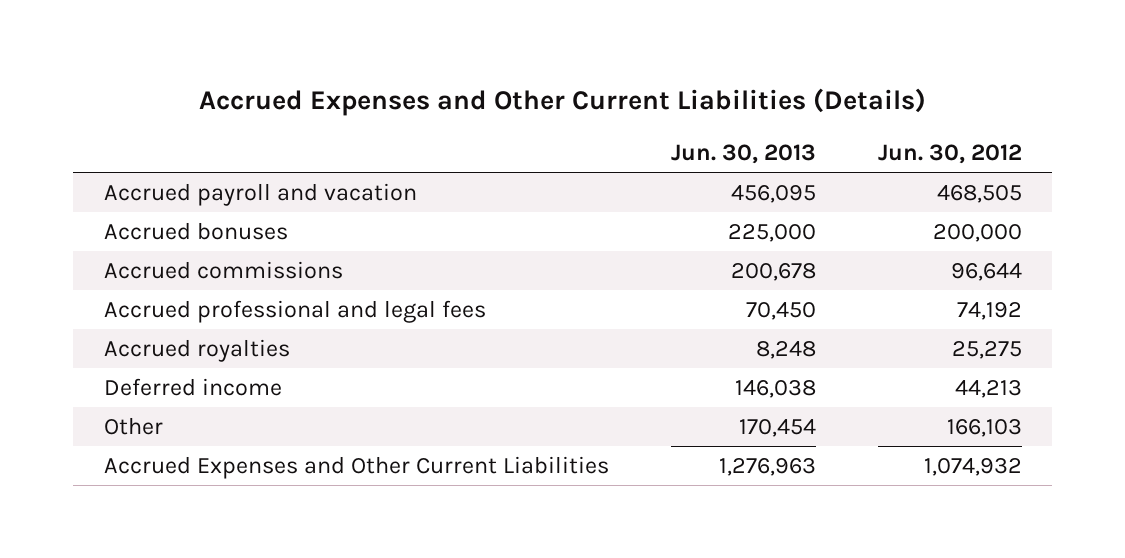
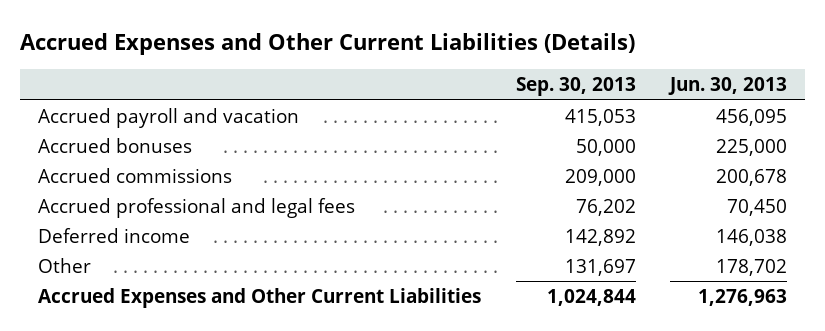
[877,143,1022,164] Jun. 30, 2012 -> none
none -> [515,77,636,97] Sep. 30, 2013
[103,339,290,363] Accrued royalties -> none
[738,419,816,438] 170,454 -> [716,258,788,276] 178,702

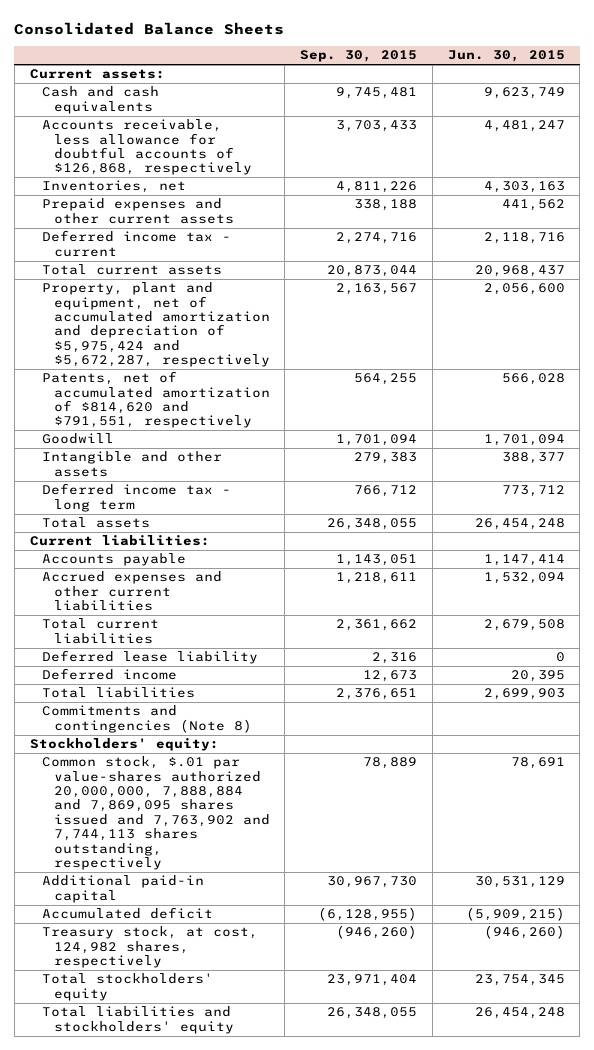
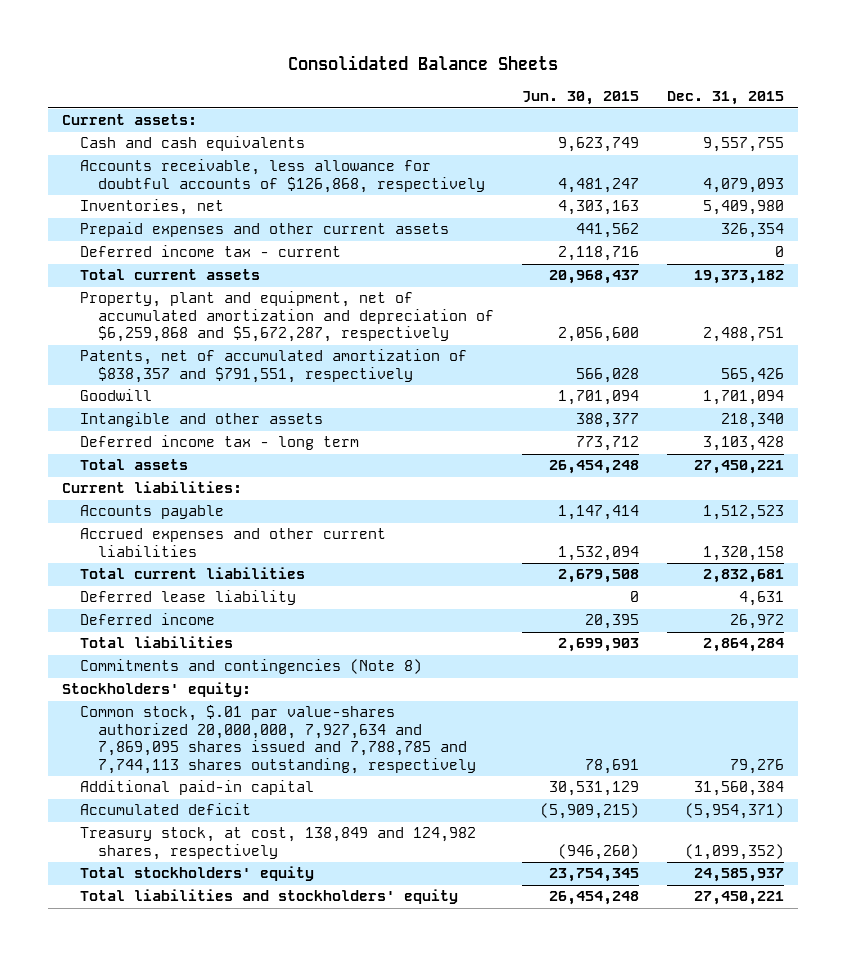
[300,50,418,63] Sep. 30, 2015 -> none
none -> [667,91,785,106] Dec. 31, 2015
[41,282,270,368] Property, plant and equipment, net of accumulated amortization and depreciation of $5,975,424 and $5,672,287, respectively -> [80,291,495,343] Property, plant and equipment, net of accumulated amortization and depreciation of $6,259,868 and $5,672,287, respectively
[41,371,270,429] Patents, net of accumulated amortization of $814,620 and $791,551, respectively -> [80,349,468,383] Patents, net of accumulated amortization of $838,357 and $791,551, respectively
[41,756,270,870] Common stock, $.01 par value-shares authorized 20,000,000, 7,888,884 and 7,869,095 shares issued and 7,763,902 and 7,744,113 shares outstanding, respectively -> [80,705,477,774] Common stock, $.01 par value-shares authorized 20,000,000, 7,927,634 and 7,869,095 shares issued and 7,788,785 and 7,744,113 shares outstanding, respectively
[41,926,258,969] Treasury stock, at cost, 124,982 shares, respectively -> [80,827,477,860] Treasury stock, at cost, 138,849 and 124,982 shares, respectively

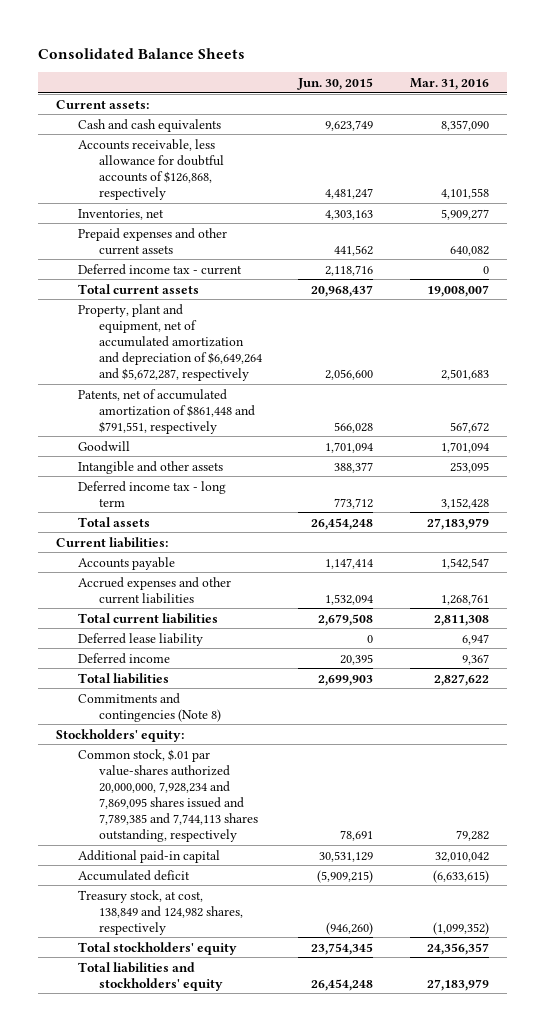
[667,91,785,106] Dec. 31, 2015 -> none
none -> [410,77,490,90] Mar. 31, 2016
[80,291,495,343] Property, plant and equipment, net of accumulated amortization and depreciation of $6,259,868 and $5,672,287, respectively -> [77,303,262,381] Property, plant and equipment, net of accumulated amortization and depreciation of $6,649,264 and $5,672,287, respectively
[80,349,468,383] Patents, net of accumulated amortization of $838,357 and $791,551, respectively -> [77,388,255,434] Patents, net of accumulated amortization of $861,448 and $791,551, respectively
[80,705,477,774] Common stock, $.01 par value-shares authorized 20,000,000, 7,927,634 and 7,869,095 shares issued and 7,788,785 and 7,744,113 shares outstanding, respectively -> [77,748,258,842] Common stock, $.01 par value-shares authorized 20,000,000, 7,928,234 and 7,869,095 shares issued and 7,789,385 and 7,744,113 shares outstanding, respectively

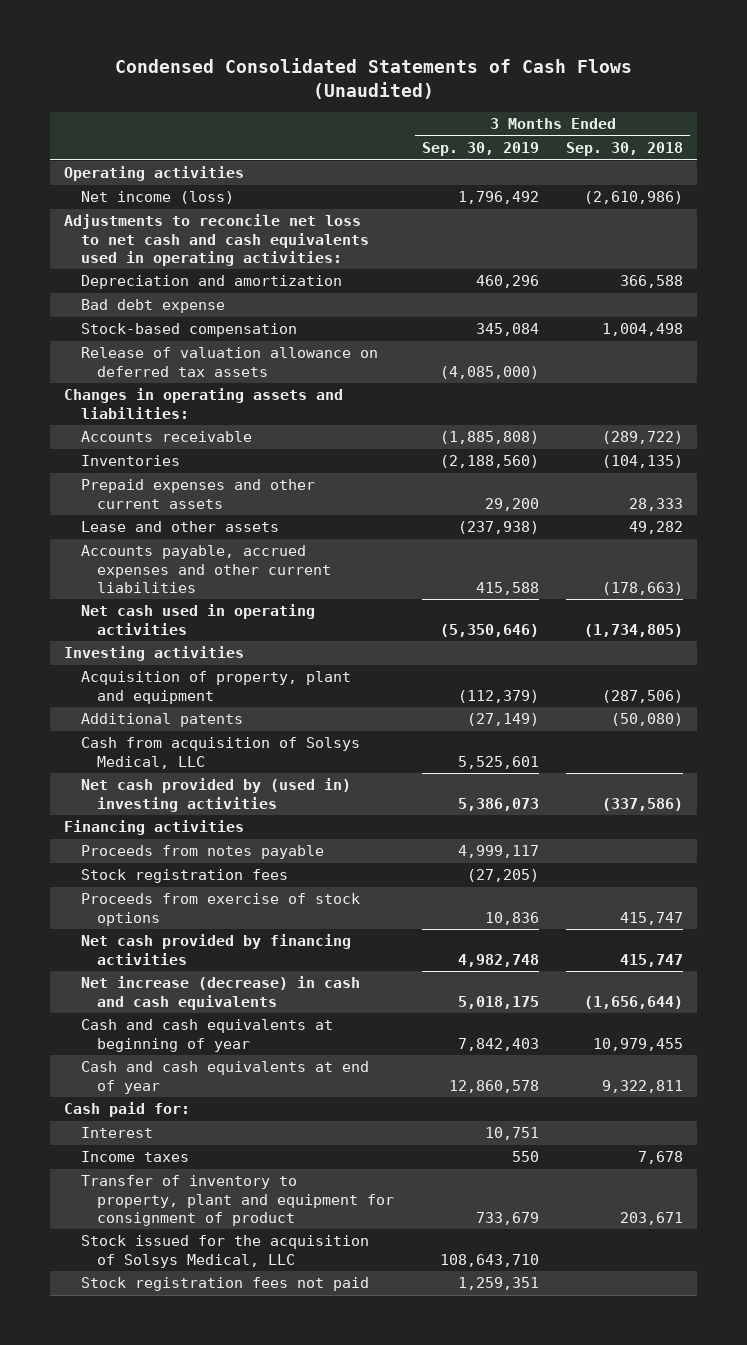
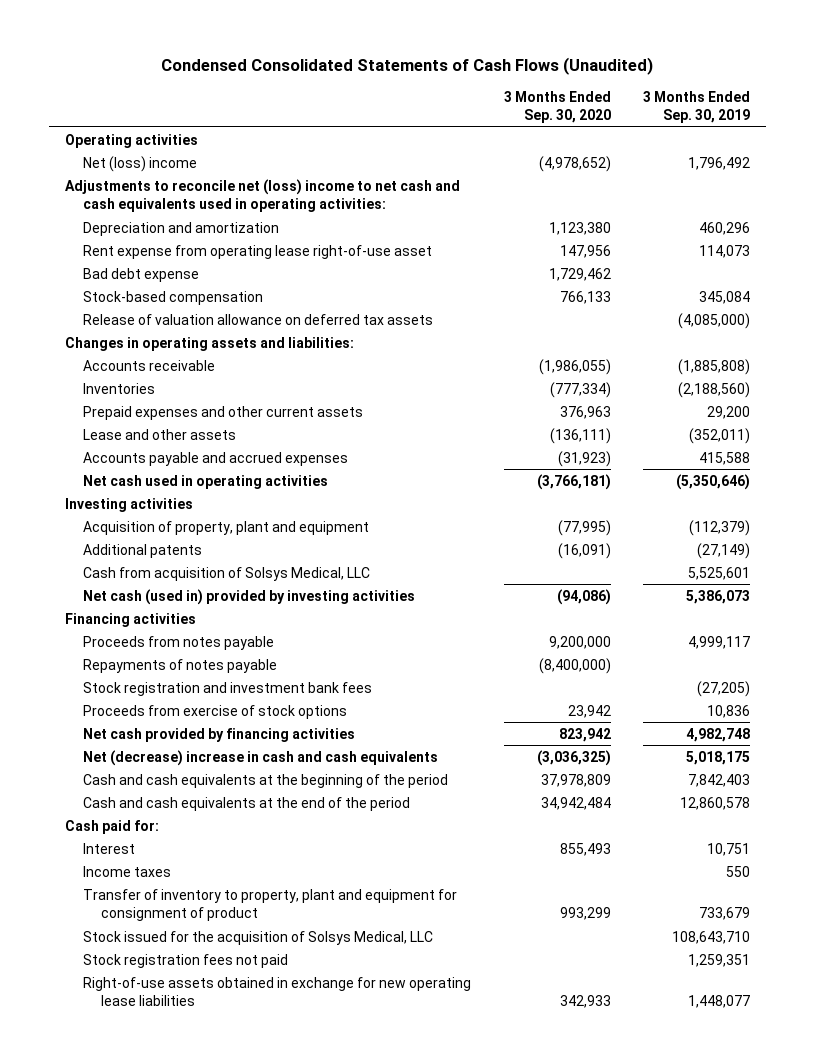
[566,142,684,157] Sep. 30, 2018 -> none
none -> [503,90,611,124] 3 Months Ended Sep. 30, 2020
[80,191,234,205] Net income (loss) -> [83,155,198,172] Net (loss) income
[63,214,369,266] Adjustments to reconcile net loss to net cash and cash equivalents used in operating activities: -> [64,178,460,213] Adjustments to reconcile net (loss) income to net cash and cash equivalents used in operating activities:
none -> [83,244,433,259] Rent expense from operating lease right-of-use asset
[457,521,539,535] (237,938) -> [688,427,750,444] (352,011)
[80,545,332,593] Accounts payable, accrued expenses and other current liabilities -> [83,451,349,466] Accounts payable and accrued expenses
[80,778,351,812] Net cash provided by (used in) investing activities -> [83,588,416,605] Net cash (used in) provided by investing activities
none -> [83,658,278,673] Repayments of notes payable
[80,869,288,884] Stock registration fees -> [83,681,373,696] Stock registration and investment bank fees
[80,976,360,1010] Net increase (decrease) in cash and cash equivalents -> [83,749,439,766] Net (decrease) increase in cash and cash equivalents
[80,1019,333,1052] Cash and cash equivalents at beginning of year -> [83,773,449,788] Cash and cash equivalents at the beginning of the period
[80,1061,369,1094] Cash and cash equivalents at end of year -> [83,796,411,811] Cash and cash equivalents at the end of the period
none -> [83,976,472,1007] Right-of-use assets obtained in exchange for new operating lease liabilities

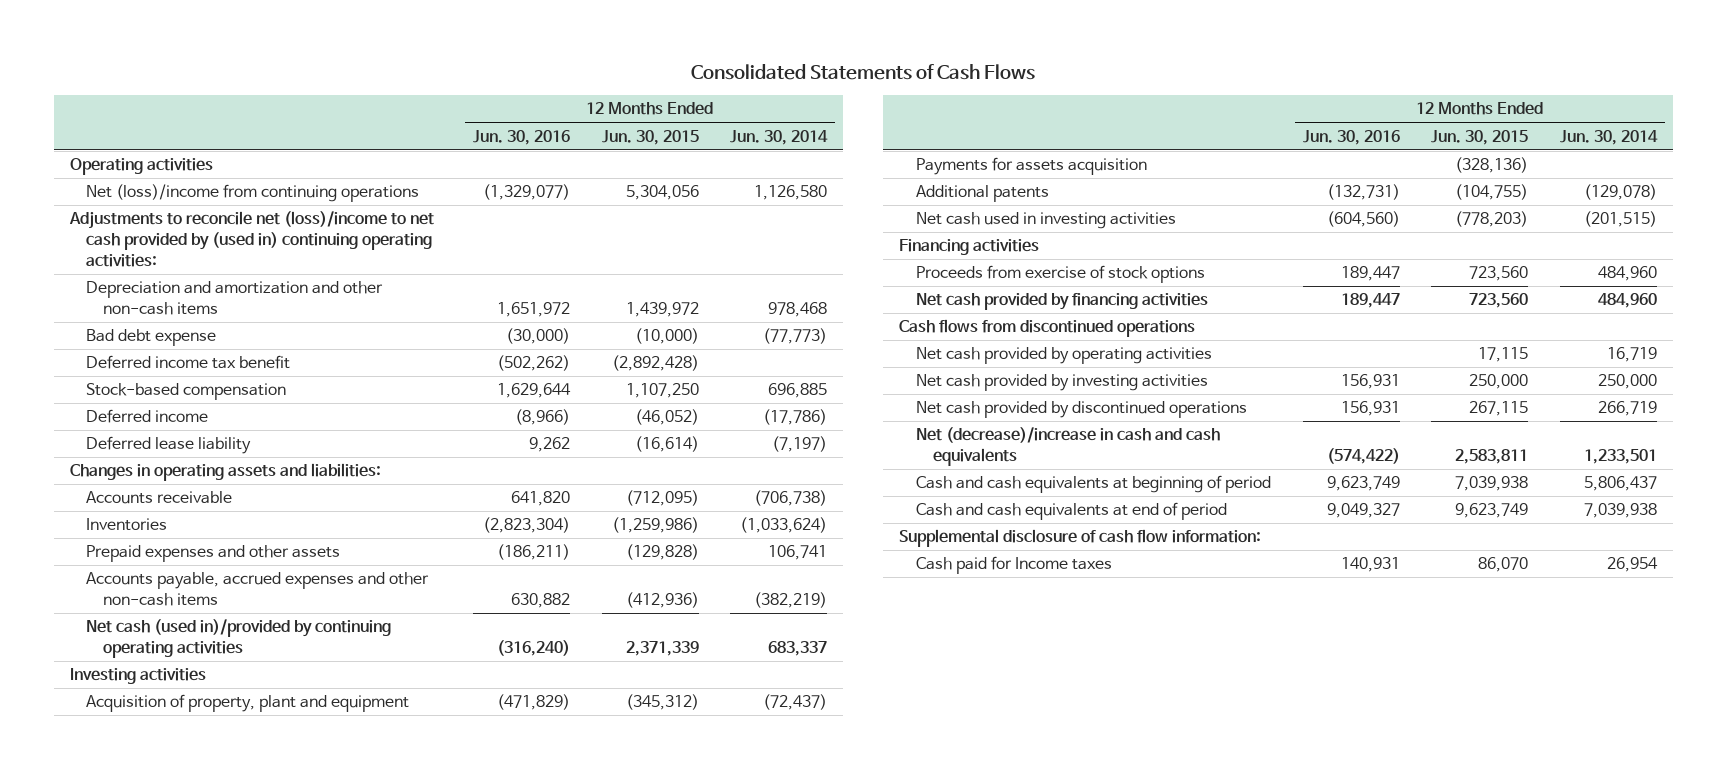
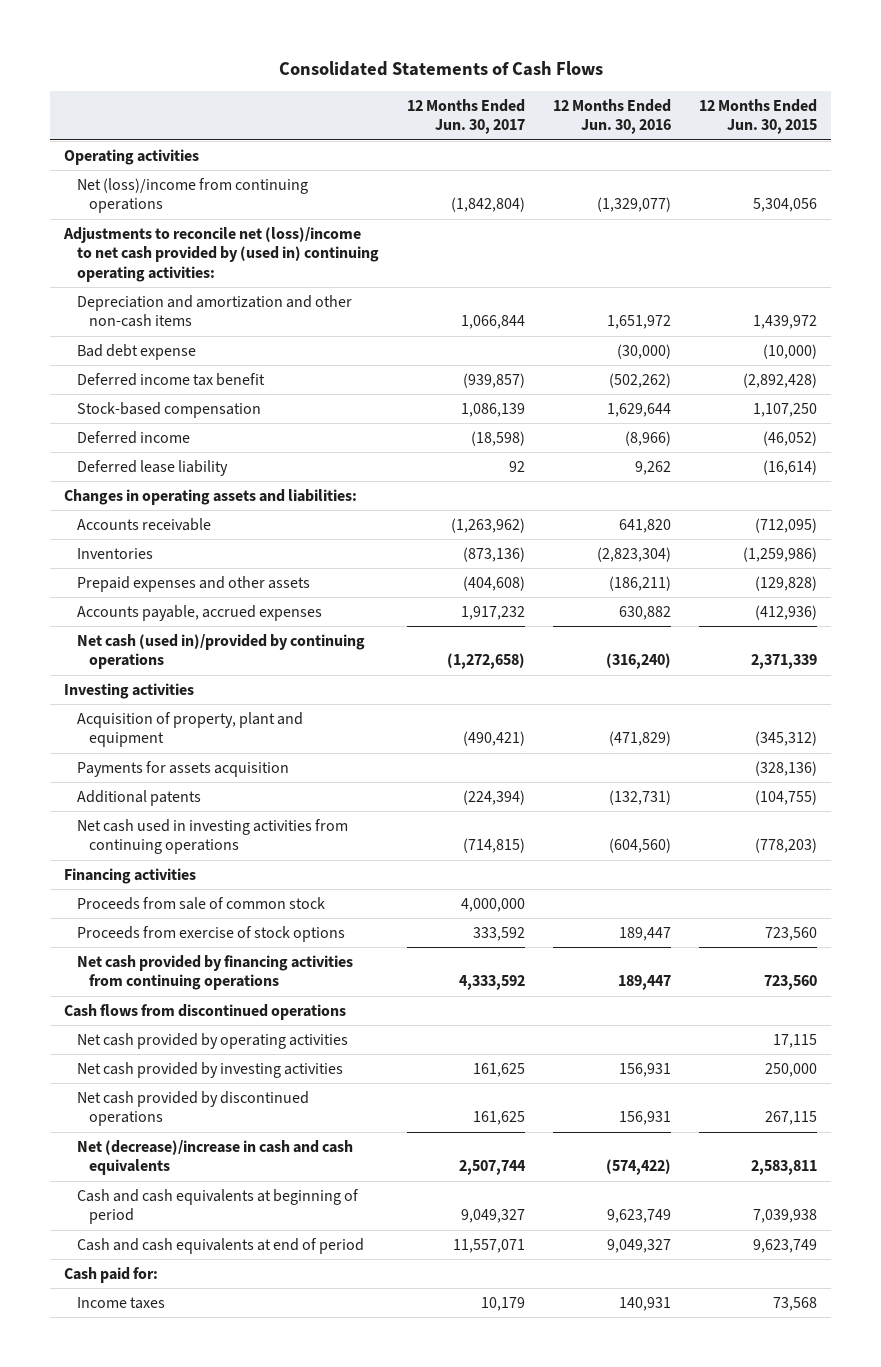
[730,129,829,145] Jun. 30, 2014 -> none
none -> [406,98,525,135] 12 Months Ended Jun. 30, 2017
[86,572,430,607] Accounts payable, accrued expenses and other non-cash items -> [76,604,322,621] Accounts payable, accrued expenses
[86,619,392,659] Net cash (used in)/provided by continuing operating activities -> [76,633,365,670] Net cash (used in)/provided by continuing operations
[915,212,1176,230] Net cash used in investing activities -> [76,818,348,855] Net cash used in investing activities from continuing operations
none -> [76,896,325,910] Proceeds from sale of common stock
[915,293,1208,311] Net cash provided by financing activities -> [76,954,353,991] Net cash provided by financing activities from continuing operations
[899,529,1262,548] Supplemental disclosure of cash flow information: -> none
none -> [64,1266,159,1283] Cash paid for:
[915,556,1112,575] Cash paid for Income taxes -> [76,1296,165,1309] Income taxes
[1478,557,1529,573] 86,070 -> [772,1296,817,1311] 73,568

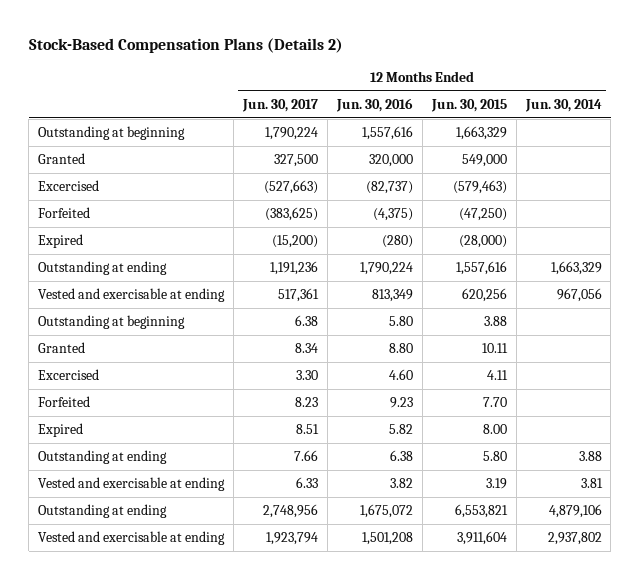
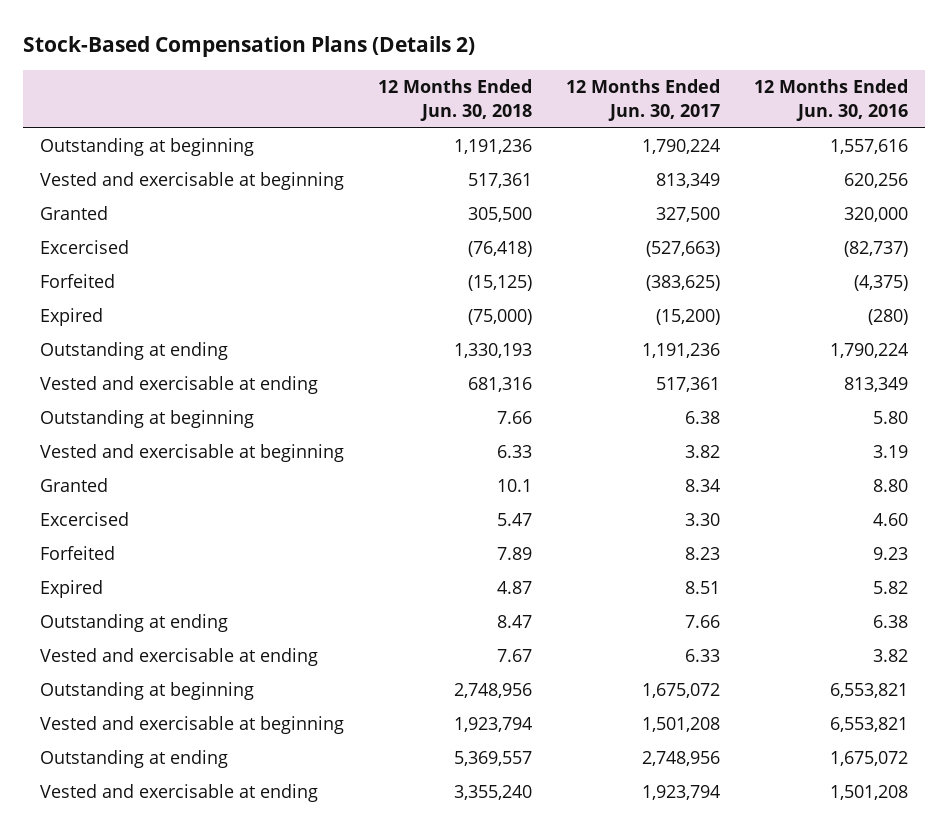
[430,99,507,113] Jun. 30, 2015 -> none
[524,99,602,113] Jun. 30, 2014 -> none
none -> [378,79,533,121] 12 Months Ended Jun. 30, 2018
none -> [40,172,345,191] Vested and exercisable at beginning
none -> [40,444,345,463] Vested and exercisable at beginning
none -> [40,682,255,701] Outstanding at beginning
none -> [40,716,345,735] Vested and exercisable at beginning

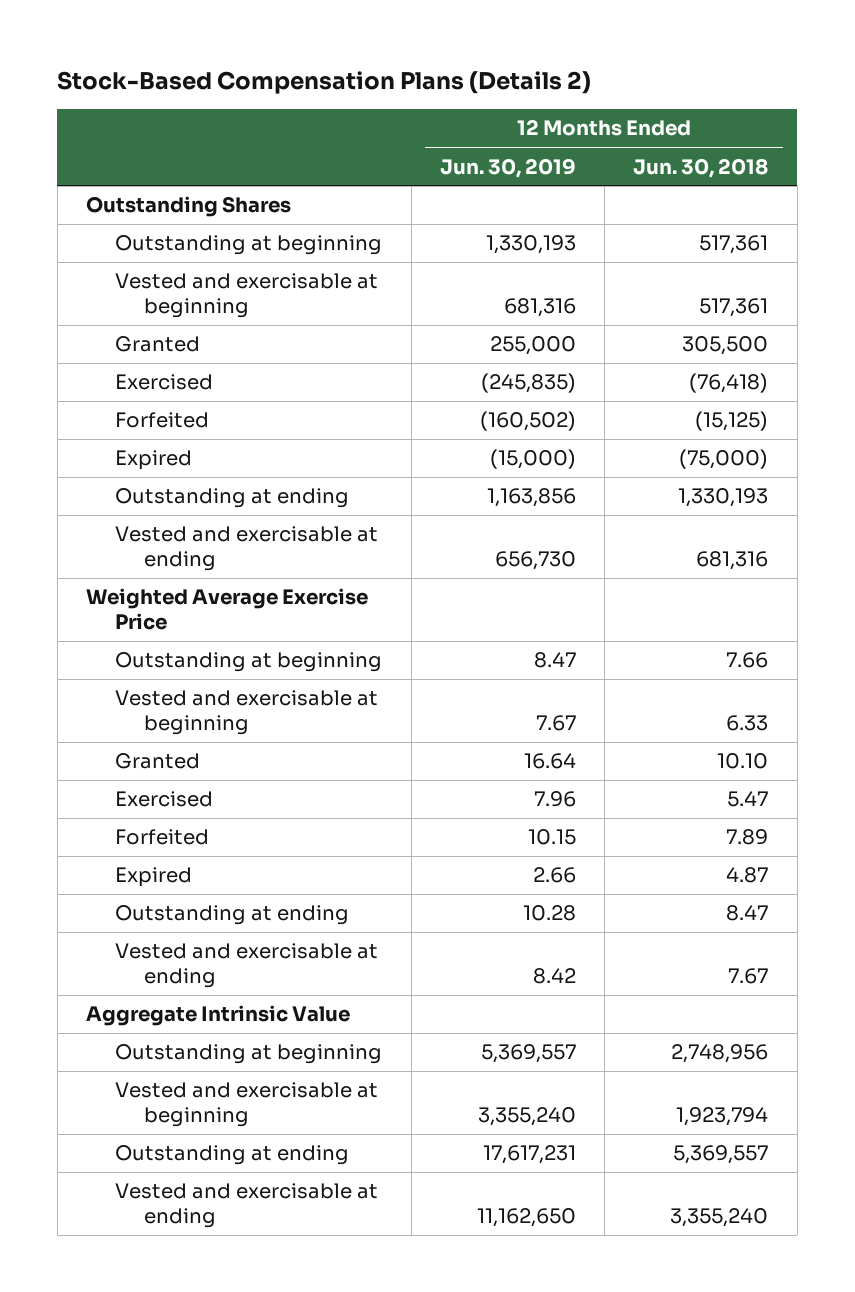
[566,79,721,121] 12 Months Ended Jun. 30, 2017 -> none
[753,79,908,121] 12 Months Ended Jun. 30, 2016 -> none
none -> [439,157,576,178] Jun. 30, 2019
none -> [86,196,292,218] Outstanding Shares
[454,139,533,155] 1,191,236 -> [699,235,769,255] 517,361
[40,240,130,255] Excercised -> [115,374,214,391] Exercised
none -> [86,588,369,631] Weighted Average Exercise Price
[497,479,533,493] 10.1 -> [717,753,769,770] 10.10
[40,512,130,527] Excercised -> [115,791,214,808] Exercised
none -> [86,1005,351,1027] Aggregate Intrinsic Value

